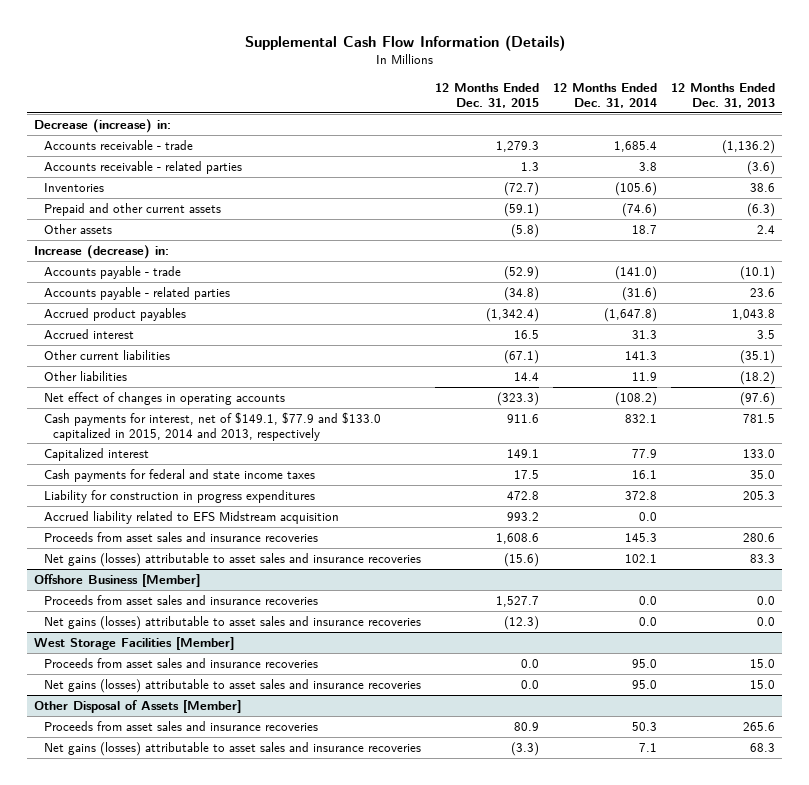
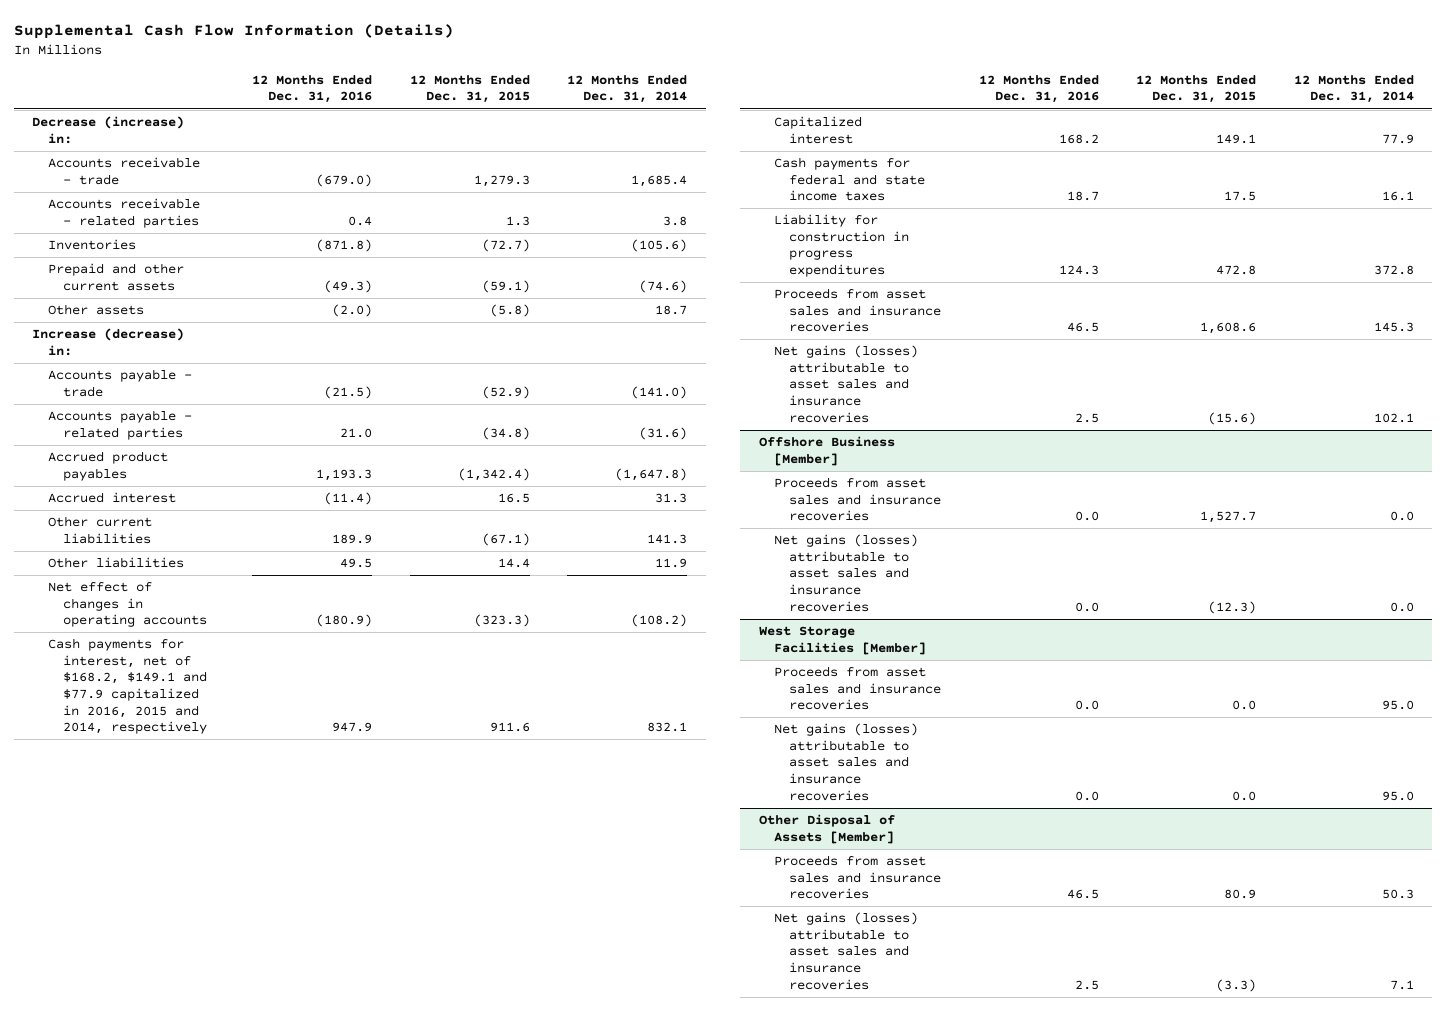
[671,82,776,108] 12 Months Ended Dec. 31, 2013 -> none
none -> [252,74,373,104] 12 Months Ended Dec. 31, 2016
[43,411,381,441] Cash payments for interest, net of $149.1, $77.9 and $133.0 capitalized in 2015, 2014 and 2013, respectively -> [47,638,207,735] Cash payments for interest, net of $168.2, $149.1 and $77.9 capitalized in 2016, 2015 and 2014, respectively
[43,510,339,524] Accrued liability related to EFS Midstream acquisition -> none

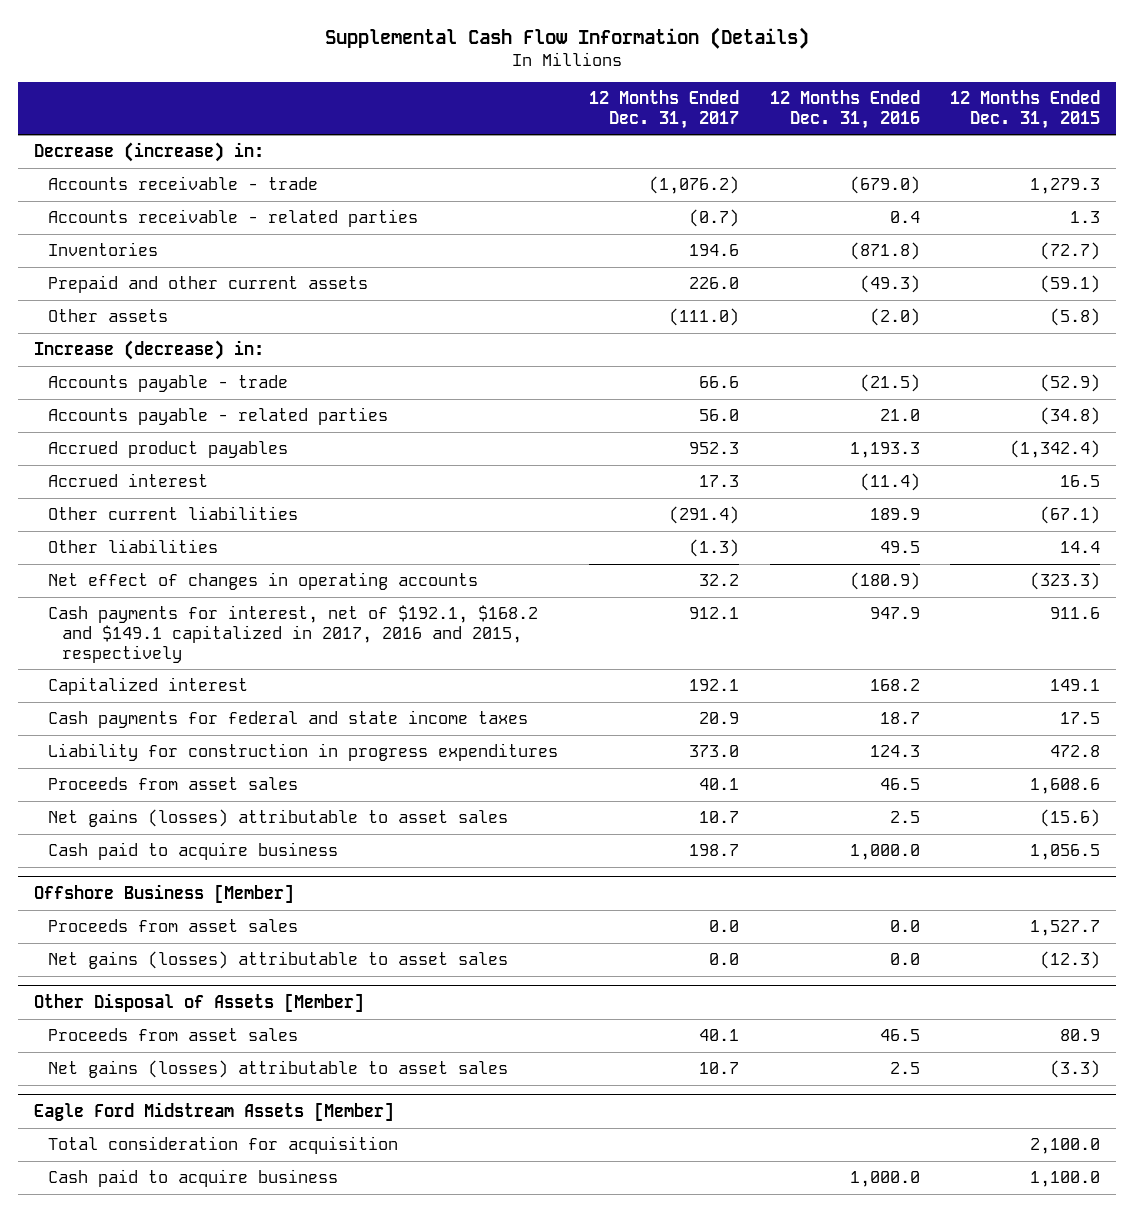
[567,74,688,104] 12 Months Ended Dec. 31, 2014 -> none
none -> [588,89,739,129] 12 Months Ended Dec. 31, 2017
[47,638,207,735] Cash payments for interest, net of $168.2, $149.1 and $77.9 capitalized in 2016, 2015 and 2014, respectively -> [47,605,538,663] Cash payments for interest, net of $192.1, $168.2 and $149.1 capitalized in 2017, 2016 and 2015, respectively
[774,288,942,333] Proceeds from asset sales and insurance recoveries -> [47,777,298,791] Proceeds from asset sales
[774,345,919,423] Net gains (losses) attributable to asset sales and insurance recoveries -> [47,809,508,828] Net gains (losses) attributable to asset sales
none -> [47,842,338,861] Cash paid to acquire business
[759,626,927,655] West Storage Facilities [Member] -> none
[774,666,942,711] Proceeds from asset sales and insurance recoveries -> none
[774,723,919,801] Net gains (losses) attributable to asset sales and insurance recoveries -> none
[774,477,942,522] Proceeds from asset sales and insurance recoveries -> [47,919,298,933] Proceeds from asset sales
[774,534,919,612] Net gains (losses) attributable to asset sales and insurance recoveries -> [47,951,508,970] Net gains (losses) attributable to asset sales
[774,855,942,900] Proceeds from asset sales and insurance recoveries -> [47,1028,298,1042] Proceeds from asset sales
[774,912,919,990] Net gains (losses) attributable to asset sales and insurance recoveries -> [47,1060,508,1079] Net gains (losses) attributable to asset sales
none -> [33,1101,394,1121] Eagle Ford Midstream Assets [Member]
none -> [47,1136,398,1155] Total consideration for acquisition
none -> [47,1169,338,1188] Cash paid to acquire business

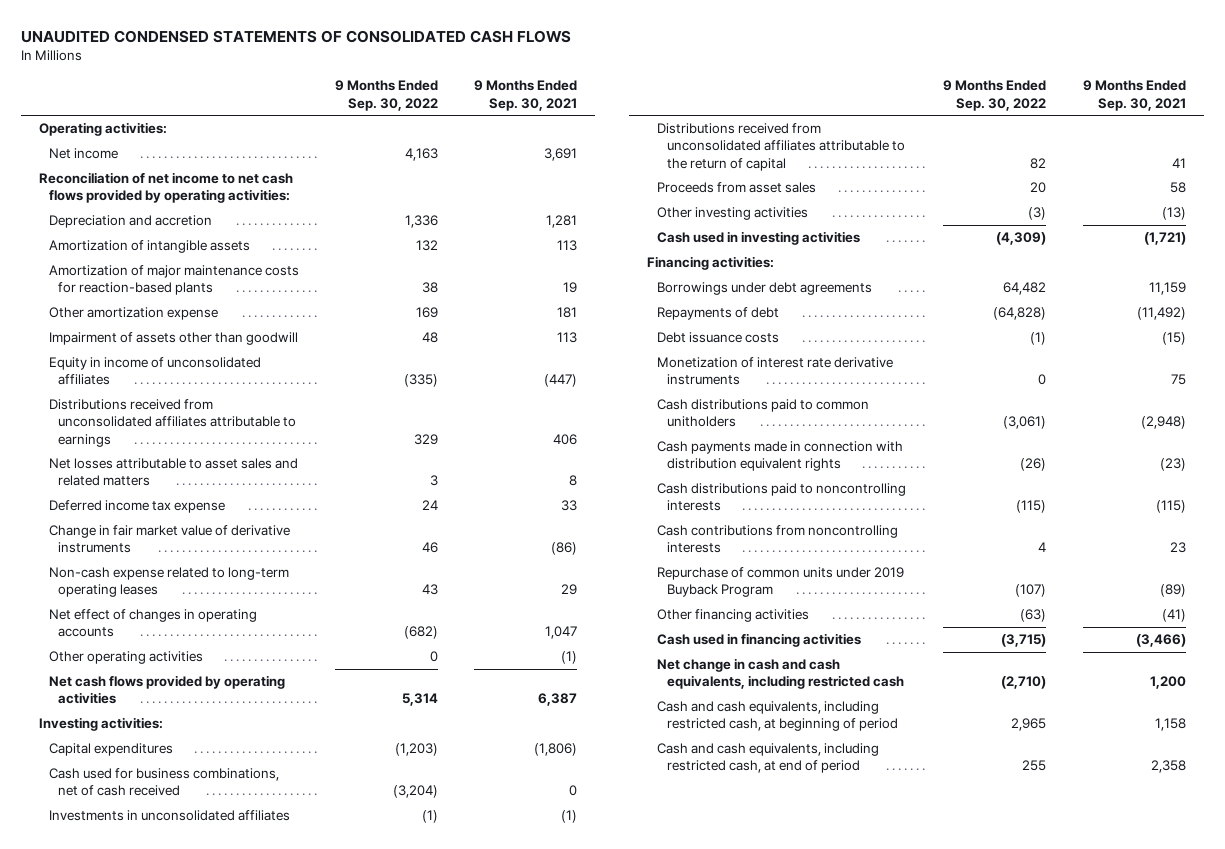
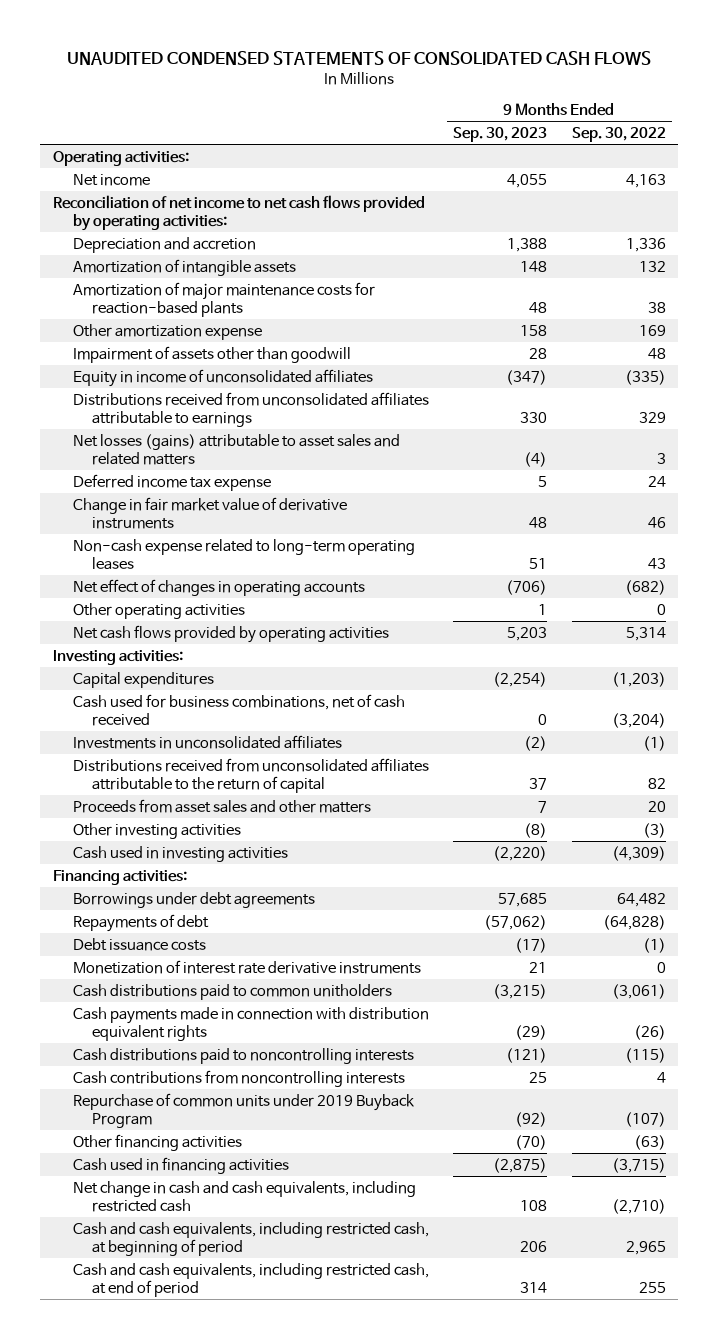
[474,80,578,111] 9 Months Ended Sep. 30, 2021 -> none
none -> [453,127,548,143] Sep. 30, 2023
[48,458,298,487] Net losses attributable to asset sales and related matters -> [72,433,400,465] Net losses (gains) attributable to asset sales and related matters
[657,182,817,194] Proceeds from asset sales -> [72,798,371,813] Proceeds from asset sales and other matters

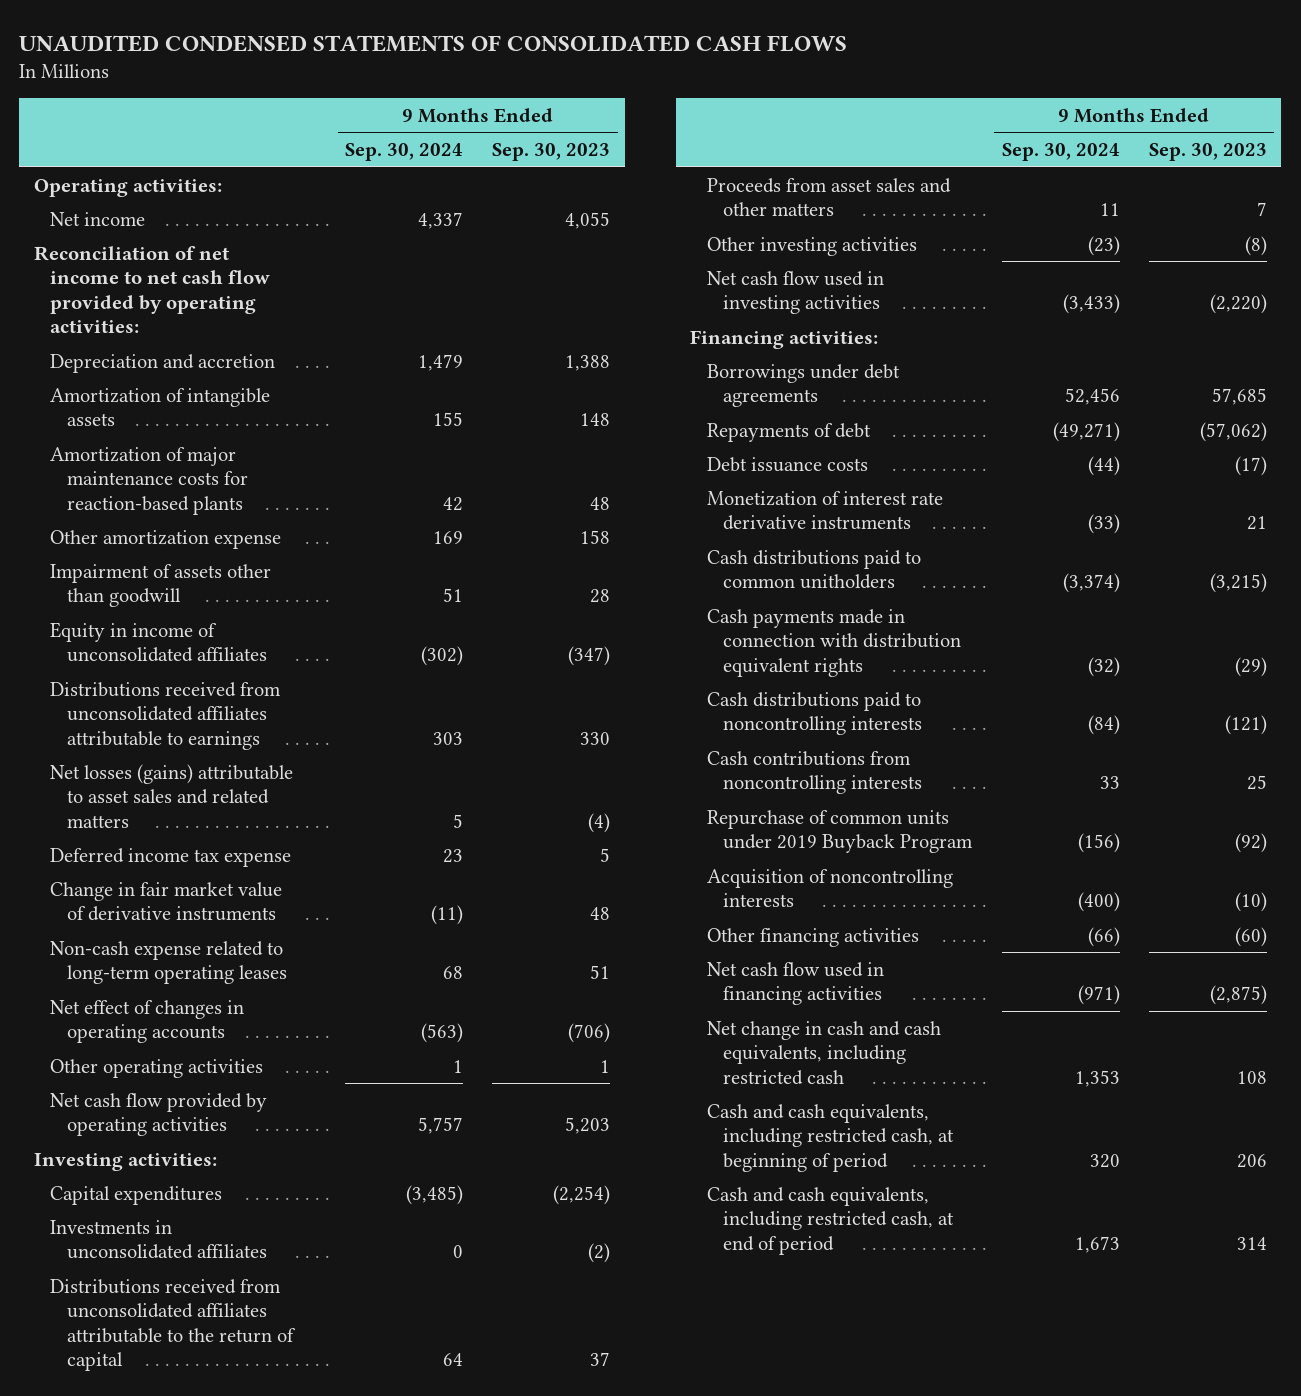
[571,127,666,143] Sep. 30, 2022 -> none
none -> [345,143,464,162] Sep. 30, 2024
[52,194,425,231] Reconciliation of net income to net cash flows provided by operating activities: -> [33,245,271,334] Reconciliation of net income to net cash flow provided by operating activities:
[72,624,389,643] Net cash flows provided by operating activities -> [50,1092,268,1137] Net cash flow provided by operating activities
[72,693,405,726] Cash used for business combinations, net of cash received -> none
[72,845,288,862] Cash used in investing activities -> [706,270,884,315] Net cash flow used in investing activities
none -> [706,868,953,908] Acquisition of noncontrolling interests
[515,1134,548,1150] (70) -> [1234,926,1267,947] (60)
[72,1156,289,1174] Cash used in financing activities -> [706,961,884,1006] Net cash flow used in financing activities

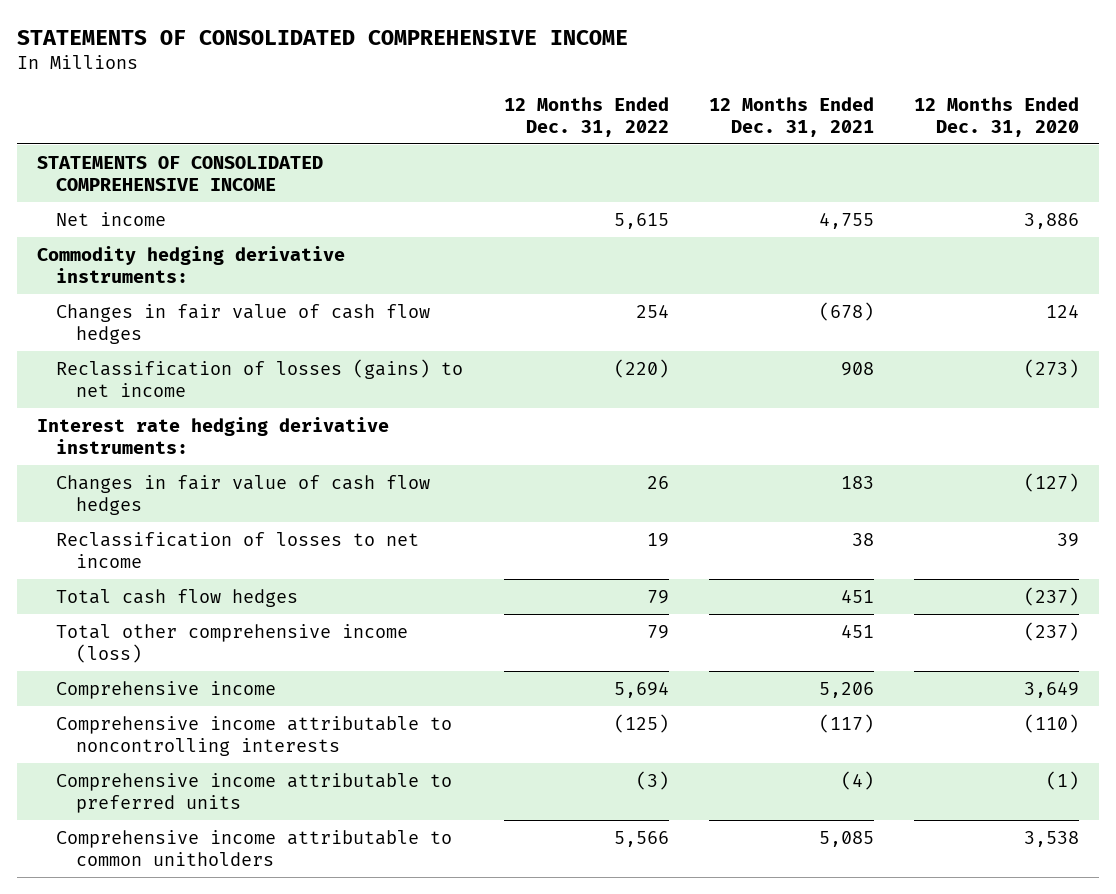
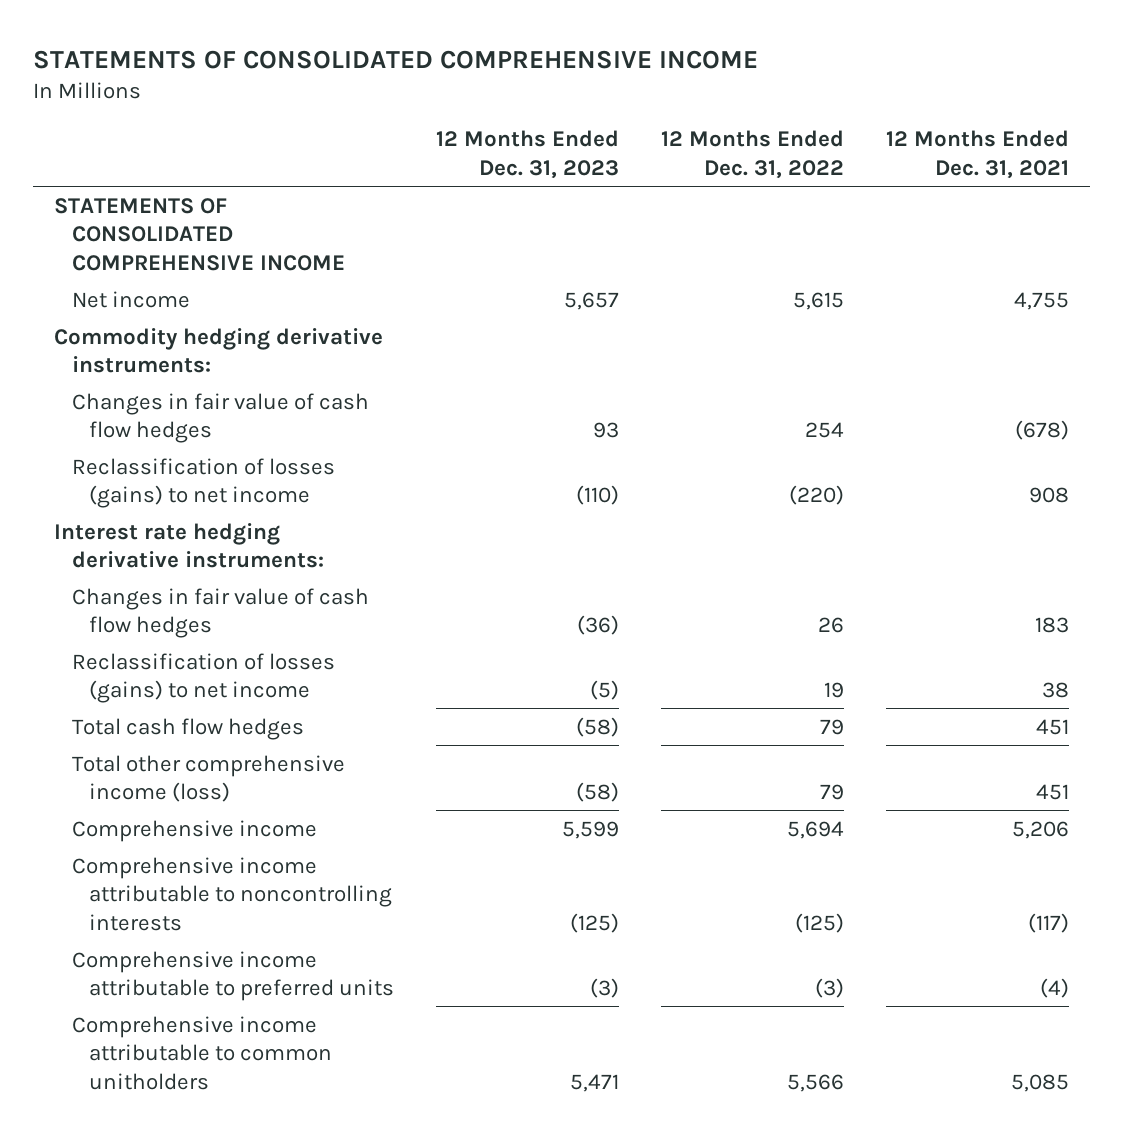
[914,96,1080,137] 12 Months Ended Dec. 31, 2020 -> none
none -> [436,130,620,179] 12 Months Ended Dec. 31, 2023
[56,531,420,568] Reclassification of losses to net income -> [71,652,335,704] Reclassification of losses (gains) to net income

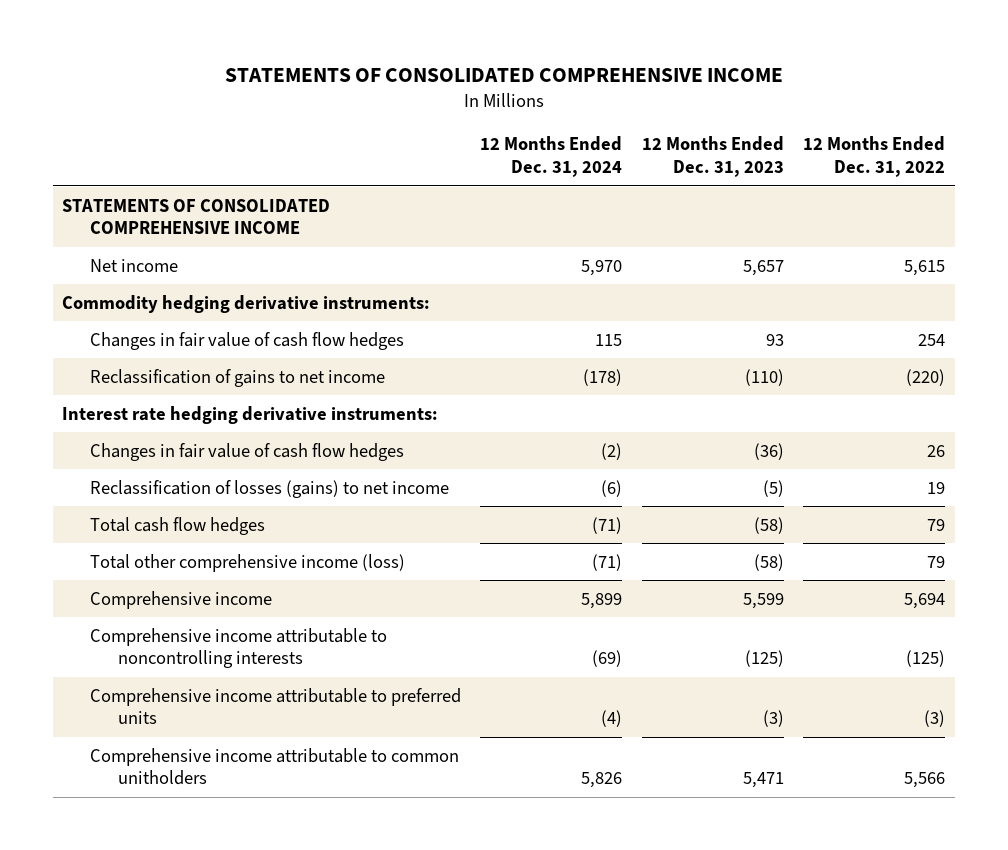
[885,130,1069,179] 12 Months Ended Dec. 31, 2021 -> none
none -> [480,136,623,178] 12 Months Ended Dec. 31, 2024
[71,457,335,509] Reclassification of losses (gains) to net income -> [89,368,385,387] Reclassification of gains to net income

